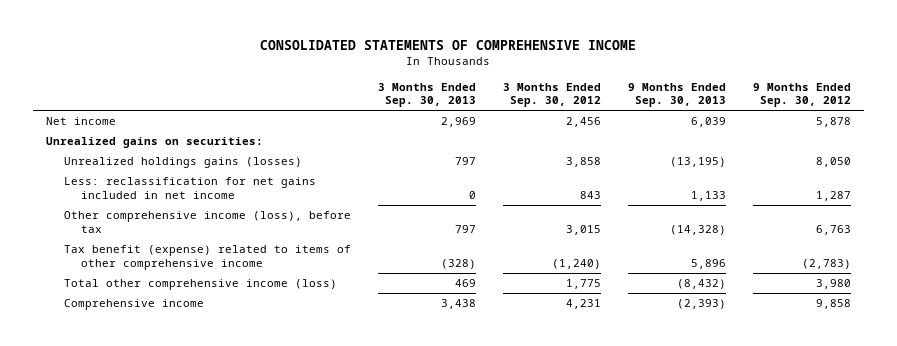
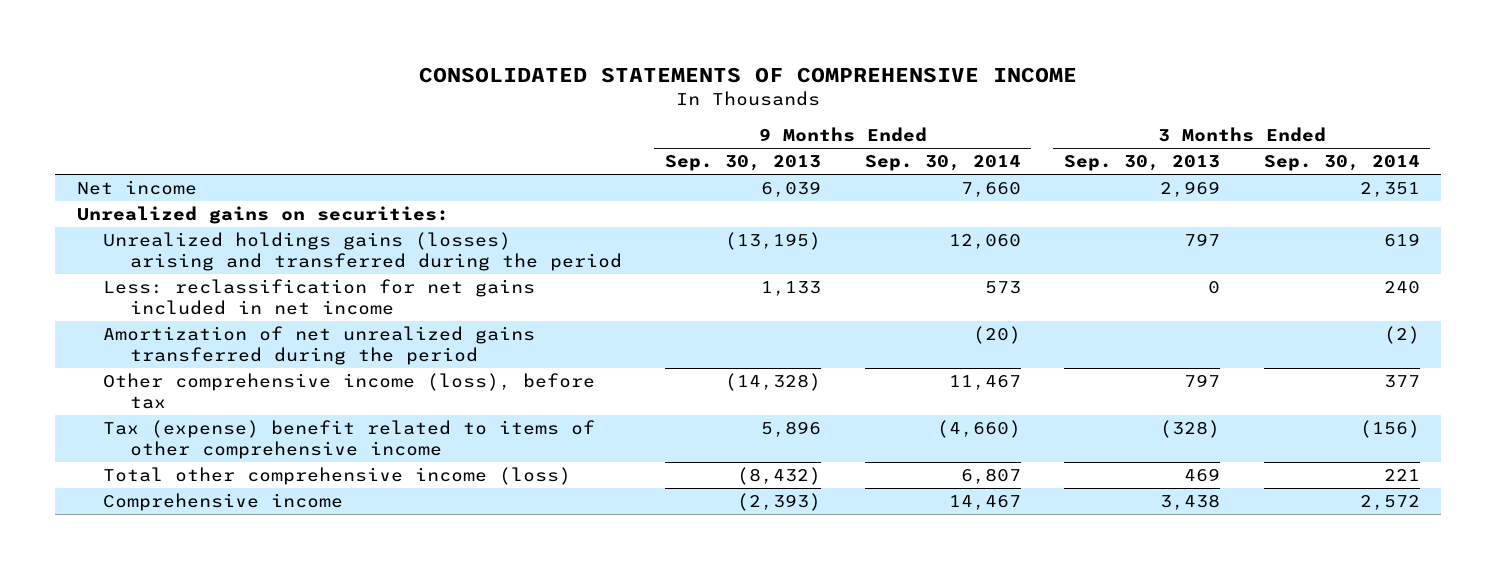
[502,82,601,108] 3 Months Ended Sep. 30, 2012 -> none
[752,82,851,108] 9 Months Ended Sep. 30, 2012 -> none
none -> [864,155,1021,172] Sep. 30, 2014
none -> [1263,155,1420,172] Sep. 30, 2014
[63,157,302,169] Unrealized holdings gains (losses) -> [103,231,622,271] Unrealized holdings gains (losses) arising and transferred during the period
none -> [103,325,536,365] Amortization of net unrealized gains transferred during the period
[63,245,351,270] Tax benefit (expense) related to items of other comprehensive income -> [103,419,596,459] Tax (expense) benefit related to items of other comprehensive income

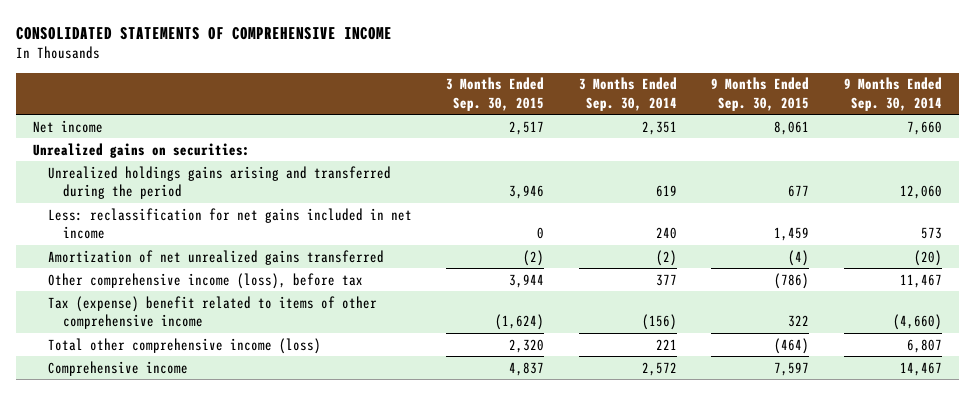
[665,155,822,172] Sep. 30, 2013 -> none
[1064,155,1221,172] Sep. 30, 2013 -> none
none -> [446,77,545,112] 3 Months Ended Sep. 30, 2015
none -> [711,77,810,112] 9 Months Ended Sep. 30, 2015
[103,231,622,271] Unrealized holdings gains (losses) arising and transferred during the period -> [47,165,391,200] Unrealized holdings gains arising and transferred during the period
[103,325,536,365] Amortization of net unrealized gains transferred during the period -> [47,249,384,265] Amortization of net unrealized gains transferred

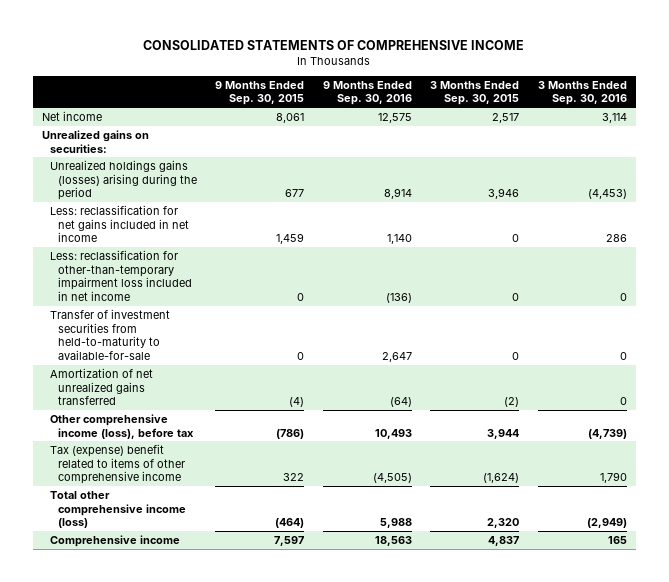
[578,77,677,112] 3 Months Ended Sep. 30, 2014 -> none
[843,77,942,112] 9 Months Ended Sep. 30, 2014 -> none
none -> [322,80,412,106] 9 Months Ended Sep. 30, 2016
none -> [537,80,627,106] 3 Months Ended Sep. 30, 2016
[47,165,391,200] Unrealized holdings gains arising and transferred during the period -> [49,159,197,201] Unrealized holdings gains (losses) arising during the period
none -> [49,249,192,301] Less: reclassification for other-than-temporary impairment loss included in net income
none -> [49,308,170,360] Transfer of investment securities from held-to-maturity to available-for-sale

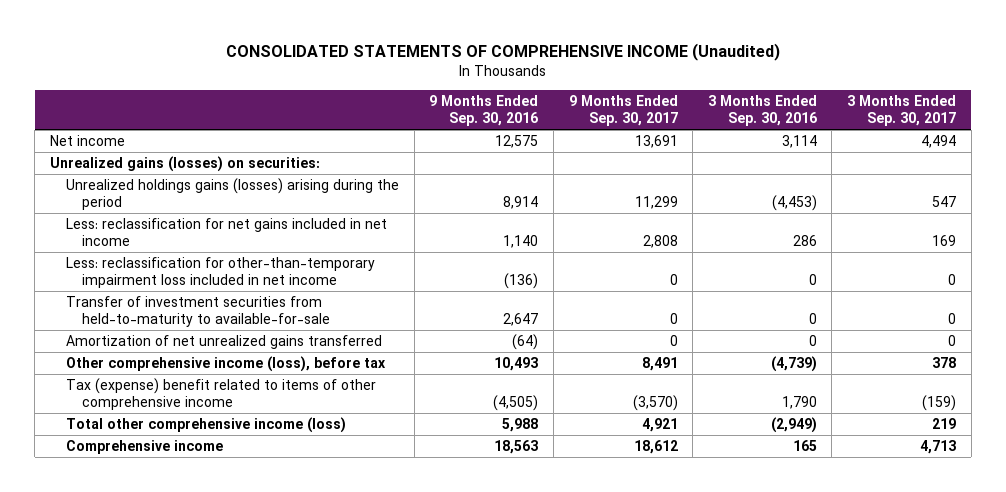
[143,39,525,50] CONSOLIDATED STATEMENTS OF COMPREHENSIVE INCOME -> [226,42,781,61] CONSOLIDATED STATEMENTS OF COMPREHENSIVE INCOME (Unaudited)
[215,80,305,106] 9 Months Ended Sep. 30, 2015 -> none
[430,80,520,106] 3 Months Ended Sep. 30, 2015 -> none
none -> [568,94,678,127] 9 Months Ended Sep. 30, 2017
none -> [847,94,957,127] 3 Months Ended Sep. 30, 2017
[41,129,149,153] Unrealized gains on securities: -> [49,156,320,173] Unrealized gains (losses) on securities:

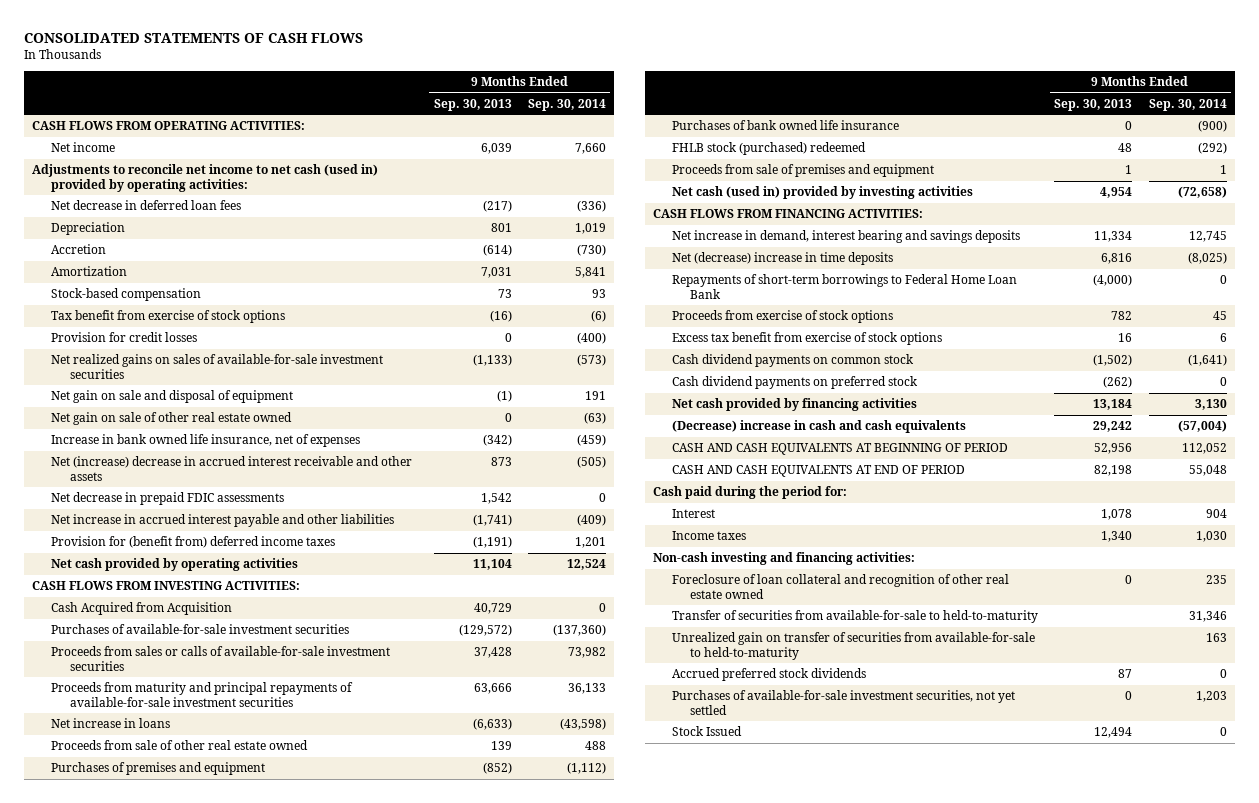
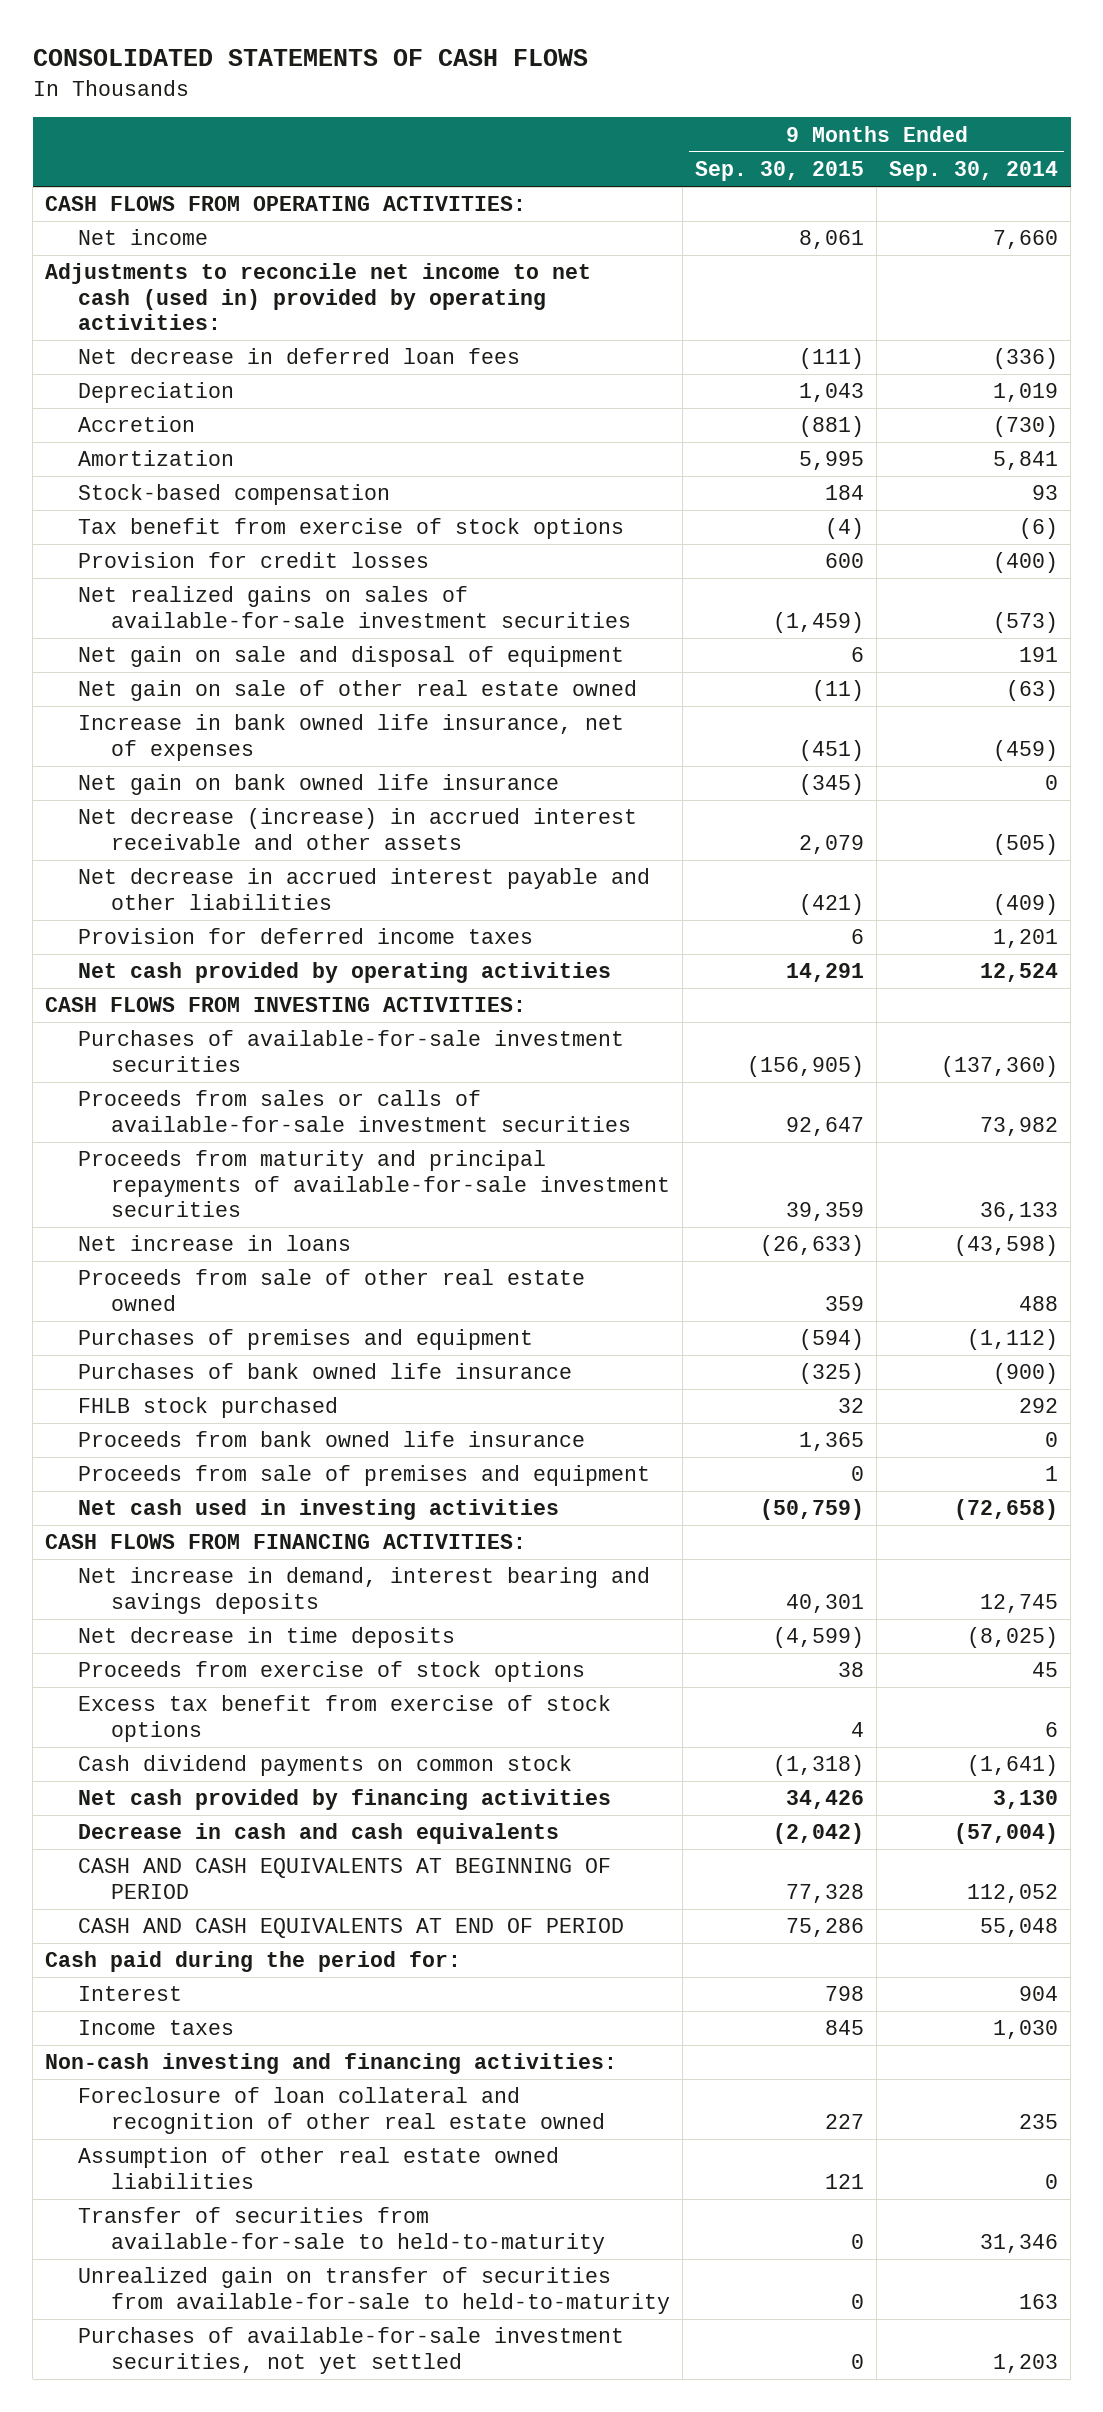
[433,98,512,111] Sep. 30, 2013 -> none
none -> [695,161,865,182] Sep. 30, 2015
[50,492,284,506] Net decrease in prepaid FDIC assessments -> none
none -> [78,774,560,796] Net gain on bank owned life insurance
[50,456,412,481] Net (increase) decrease in accrued interest receivable and other assets -> [78,808,638,850] Net decrease (increase) in accrued interest receivable and other assets
[50,514,394,528] Net increase in accrued interest payable and other liabilities -> [78,868,651,910] Net decrease in accrued interest payable and other liabilities
[50,536,335,549] Provision for (benefit from) deferred income taxes -> [78,928,534,945] Provision for deferred income taxes
[50,602,232,616] Cash Acquired from Acquisition -> none
[671,142,866,156] FHLB stock (purchased) redeemed -> [78,1397,339,1419] FHLB stock purchased
[1197,142,1227,155] (292) -> [1019,1398,1059,1414] 292
none -> [78,1431,586,1448] Proceeds from bank owned life insurance
[671,186,973,200] Net cash (used in) provided by investing activities -> [78,1499,560,1521] Net cash used in investing activities
[671,274,1017,299] Repayments of short-term borrowings to Federal Home Loan Bank -> none
[671,252,893,266] Net (decrease) increase in time deposits -> [78,1627,456,1649] Net decrease in time deposits
[671,376,918,390] Cash dividend payments on preferred stock -> none
[671,420,966,434] (Decrease) increase in cash and cash equivalents -> [78,1823,560,1845] Decrease in cash and cash equivalents
none -> [78,2147,560,2189] Assumption of other real estate owned liabilities
[671,668,866,682] Accrued preferred stock dividends -> none
[671,726,742,737] Stock Issued -> none

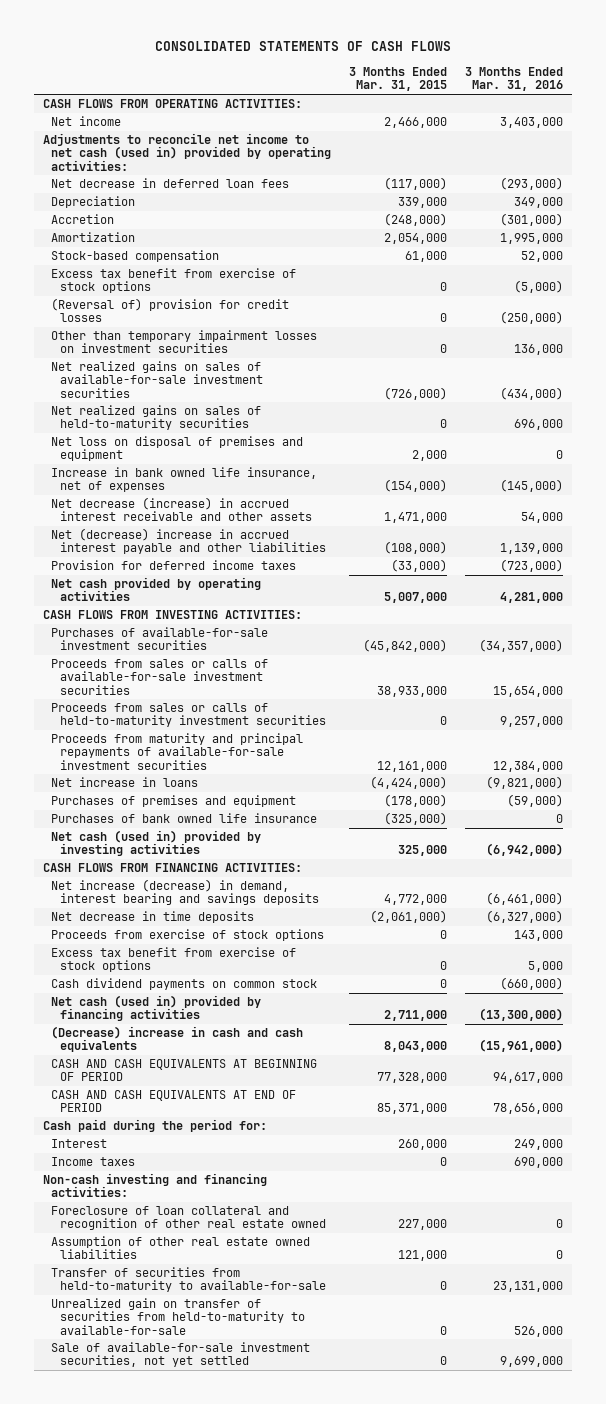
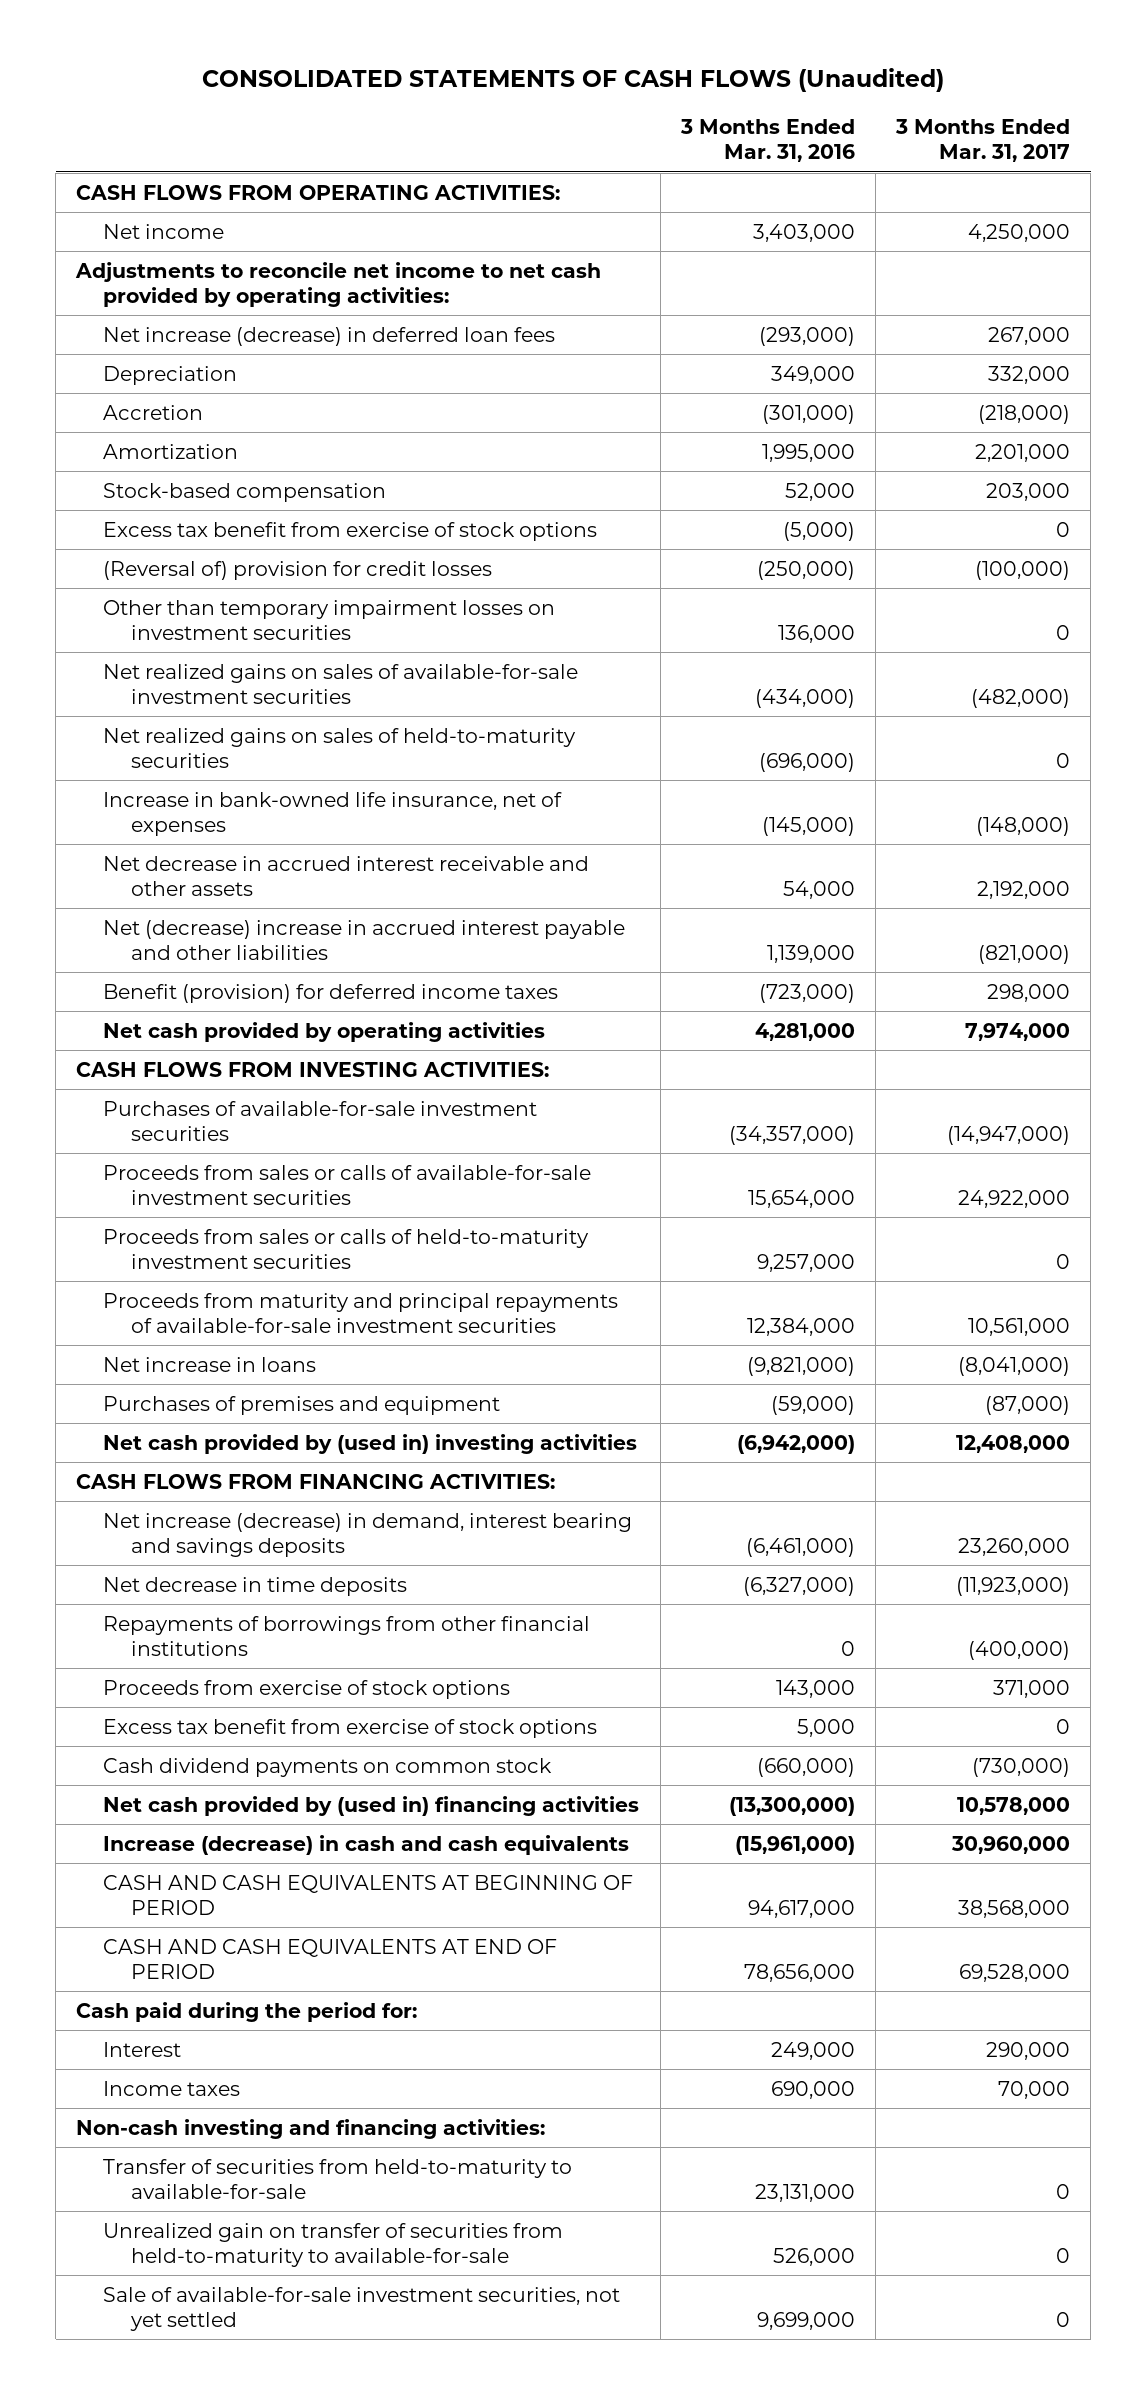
[154,41,451,52] CONSOLIDATED STATEMENTS OF CASH FLOWS -> [202,68,945,93] CONSOLIDATED STATEMENTS OF CASH FLOWS (Unaudited)
[349,67,448,92] 3 Months Ended Mar. 31, 2015 -> none
none -> [895,119,1071,163] 3 Months Ended Mar. 31, 2017
[42,133,332,171] Adjustments to reconcile net income to net cash (used in) provided by operating activities: -> [75,261,602,307] Adjustments to reconcile net income to net cash provided by operating activities:
[51,178,290,189] Net decrease in deferred loan fees -> [103,326,556,346] Net increase (decrease) in deferred loan fees
[51,436,304,462] Net loss on disposal of premises and equipment -> none
[514,419,564,431] 696,000 -> [758,752,855,772] (696,000)
[51,467,318,493] Increase in bank owned life insurance, net of expenses -> [103,791,563,836] Increase in bank-owned life insurance, net of expenses
[51,497,312,522] Net decrease (increase) in accrued interest receivable and other assets -> [103,855,590,896] Net decrease in accrued interest receivable and other assets
[51,560,297,571] Provision for deferred income taxes -> [103,983,559,1003] Benefit (provision) for deferred income taxes
[51,813,318,824] Purchases of bank owned life insurance -> none
[51,830,262,857] Net cash (used in) provided by investing activities -> [103,1433,638,1454] Net cash provided by (used in) investing activities
none -> [103,1615,591,1656] Repayments of borrowings from other financial institutions
[51,995,262,1022] Net cash (used in) provided by financing activities -> [103,1795,640,1816] Net cash provided by (used in) financing activities
[51,1026,304,1053] (Decrease) increase in cash and cash equivalents -> [103,1834,630,1855] Increase (decrease) in cash and cash equivalents
[51,1206,326,1231] Foreclosure of loan collateral and recognition of other real estate owned -> none
[51,1236,311,1260] Assumption of other real estate owned liabilities -> none

